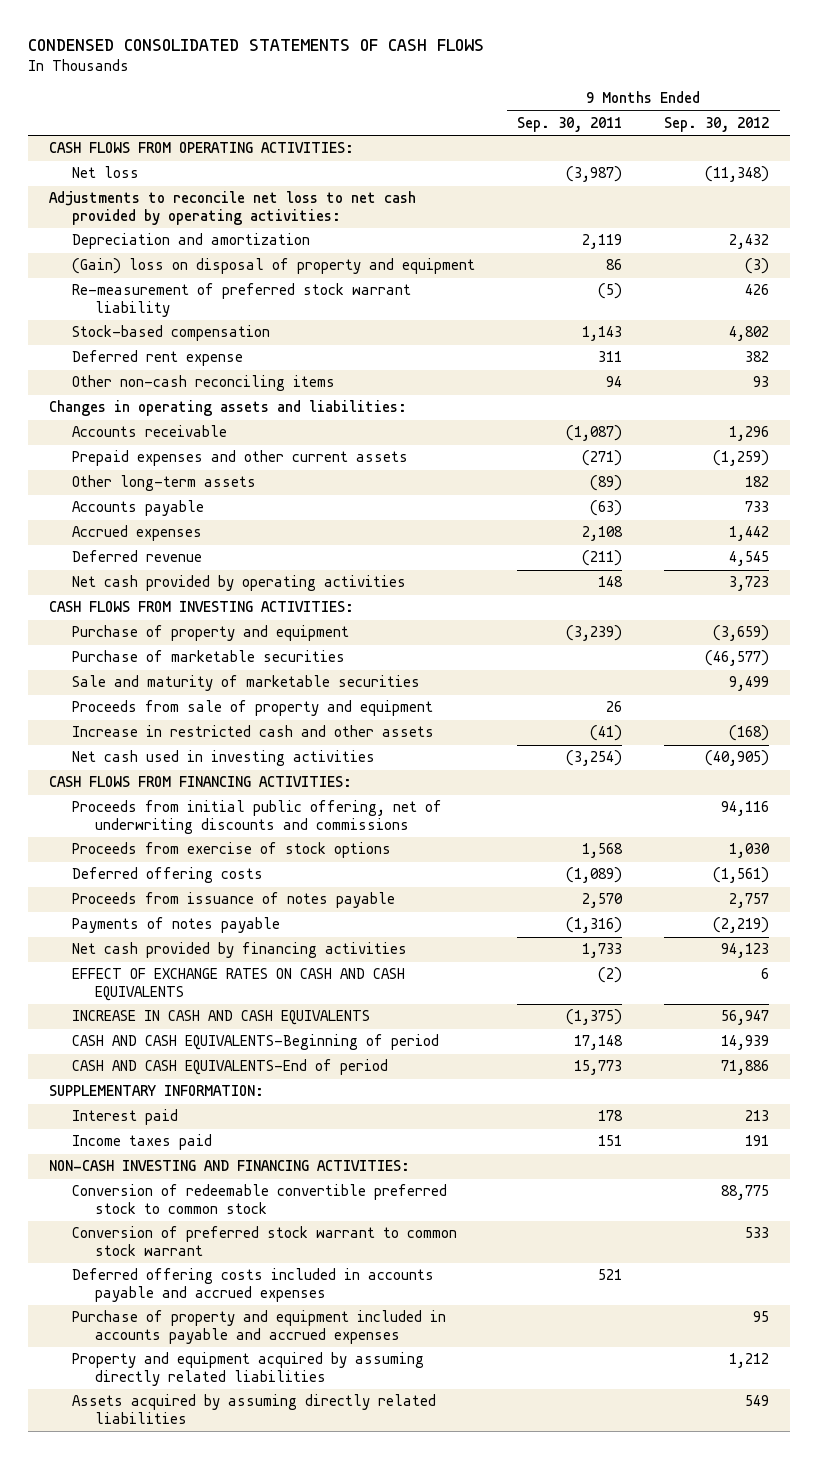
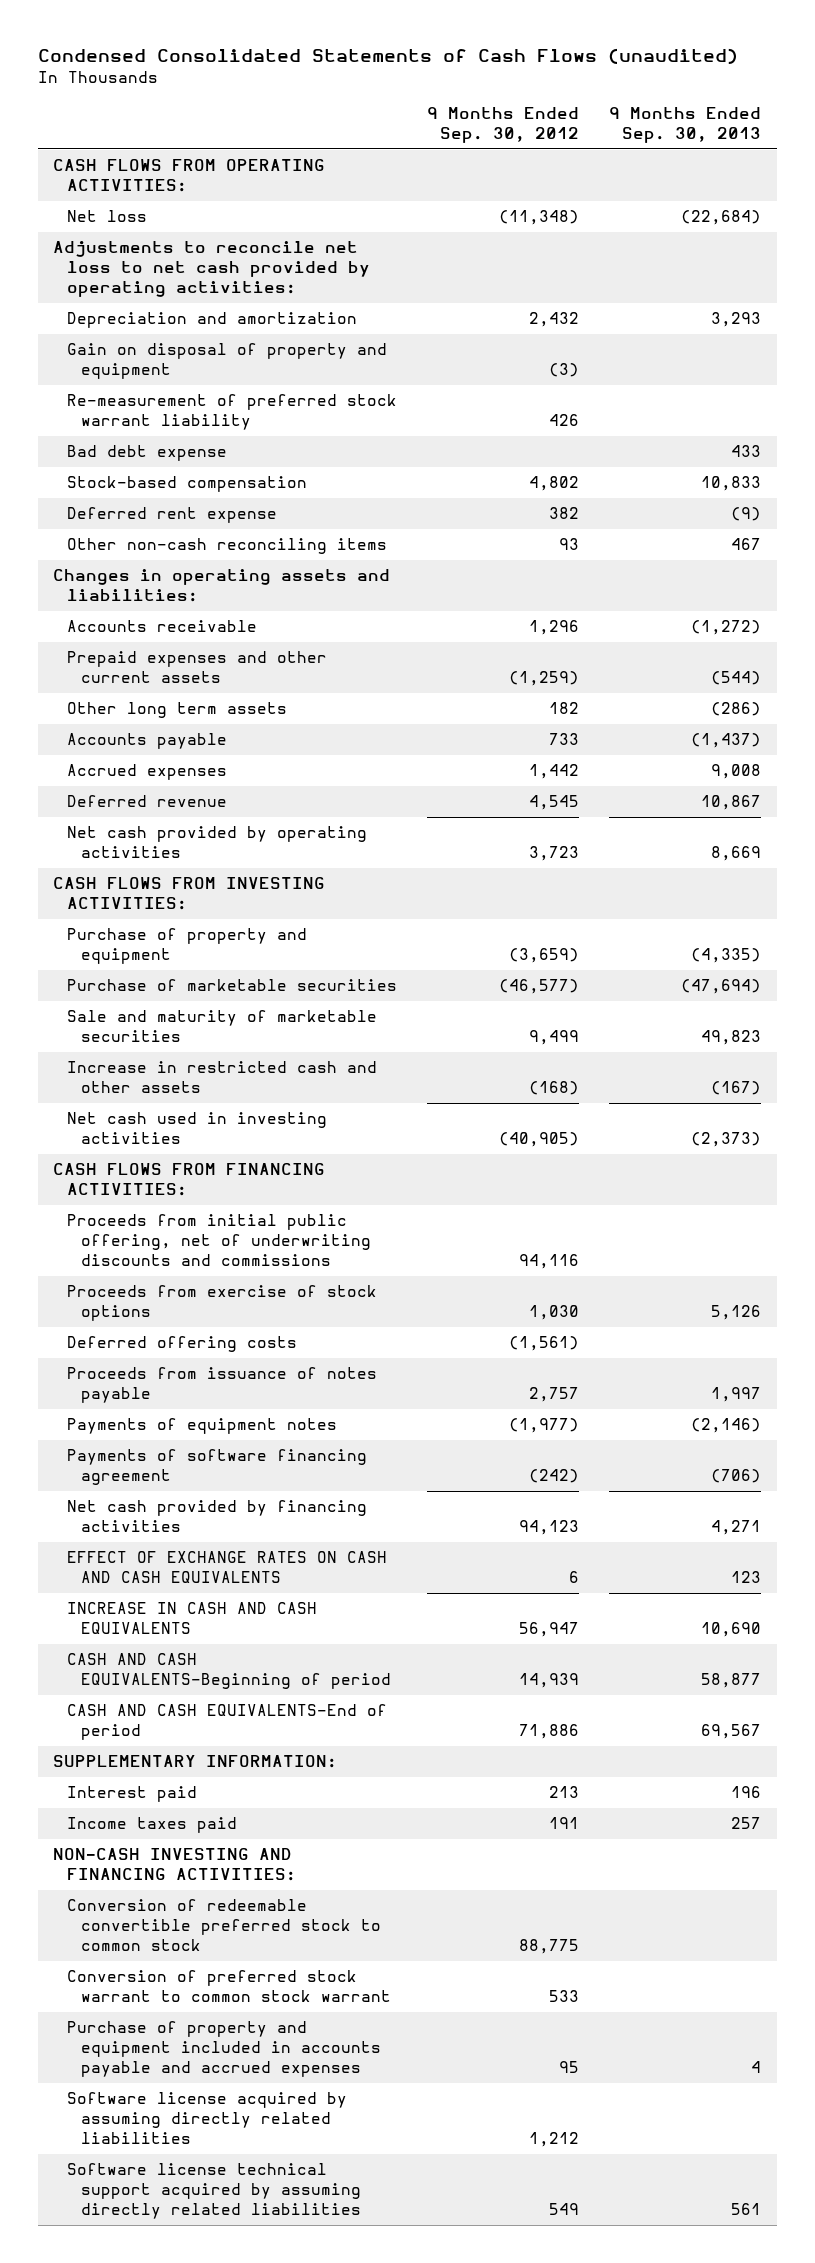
[28,39,485,52] CONDENSED CONSOLIDATED STATEMENTS OF CASH FLOWS -> [37,47,738,64] Condensed Consolidated Statements of Cash Flows (unaudited)
[517,117,623,133] Sep. 30, 2011 -> none
none -> [609,107,762,144] 9 Months Ended Sep. 30, 2013
[72,258,476,275] (Gain) loss on disposal of property and equipment -> [66,343,387,380] Gain on disposal of property and equipment
none -> [66,445,227,462] Bad debt expense
[72,475,257,492] Other long-term assets -> [66,702,287,719] Other long term assets
[72,700,434,717] Proceeds from sale of property and equipment -> none
[72,917,281,934] Payments of notes payable -> [66,1418,337,1435] Payments of equipment notes
[713,917,770,934] (2,219) -> [509,1418,580,1434] (1,977)
none -> [66,1449,367,1486] Payments of software financing agreement
[72,1268,435,1302] Deferred offering costs included in accounts payable and accrued expenses -> none
[72,1352,425,1386] Property and equipment acquired by assuming directly related liabilities -> [66,2092,347,2145] Software license acquired by assuming directly related liabilities
[72,1394,437,1424] Assets acquired by assuming directly related liabilities -> [66,2163,361,2220] Software license technical support acquired by assuming directly related liabilities

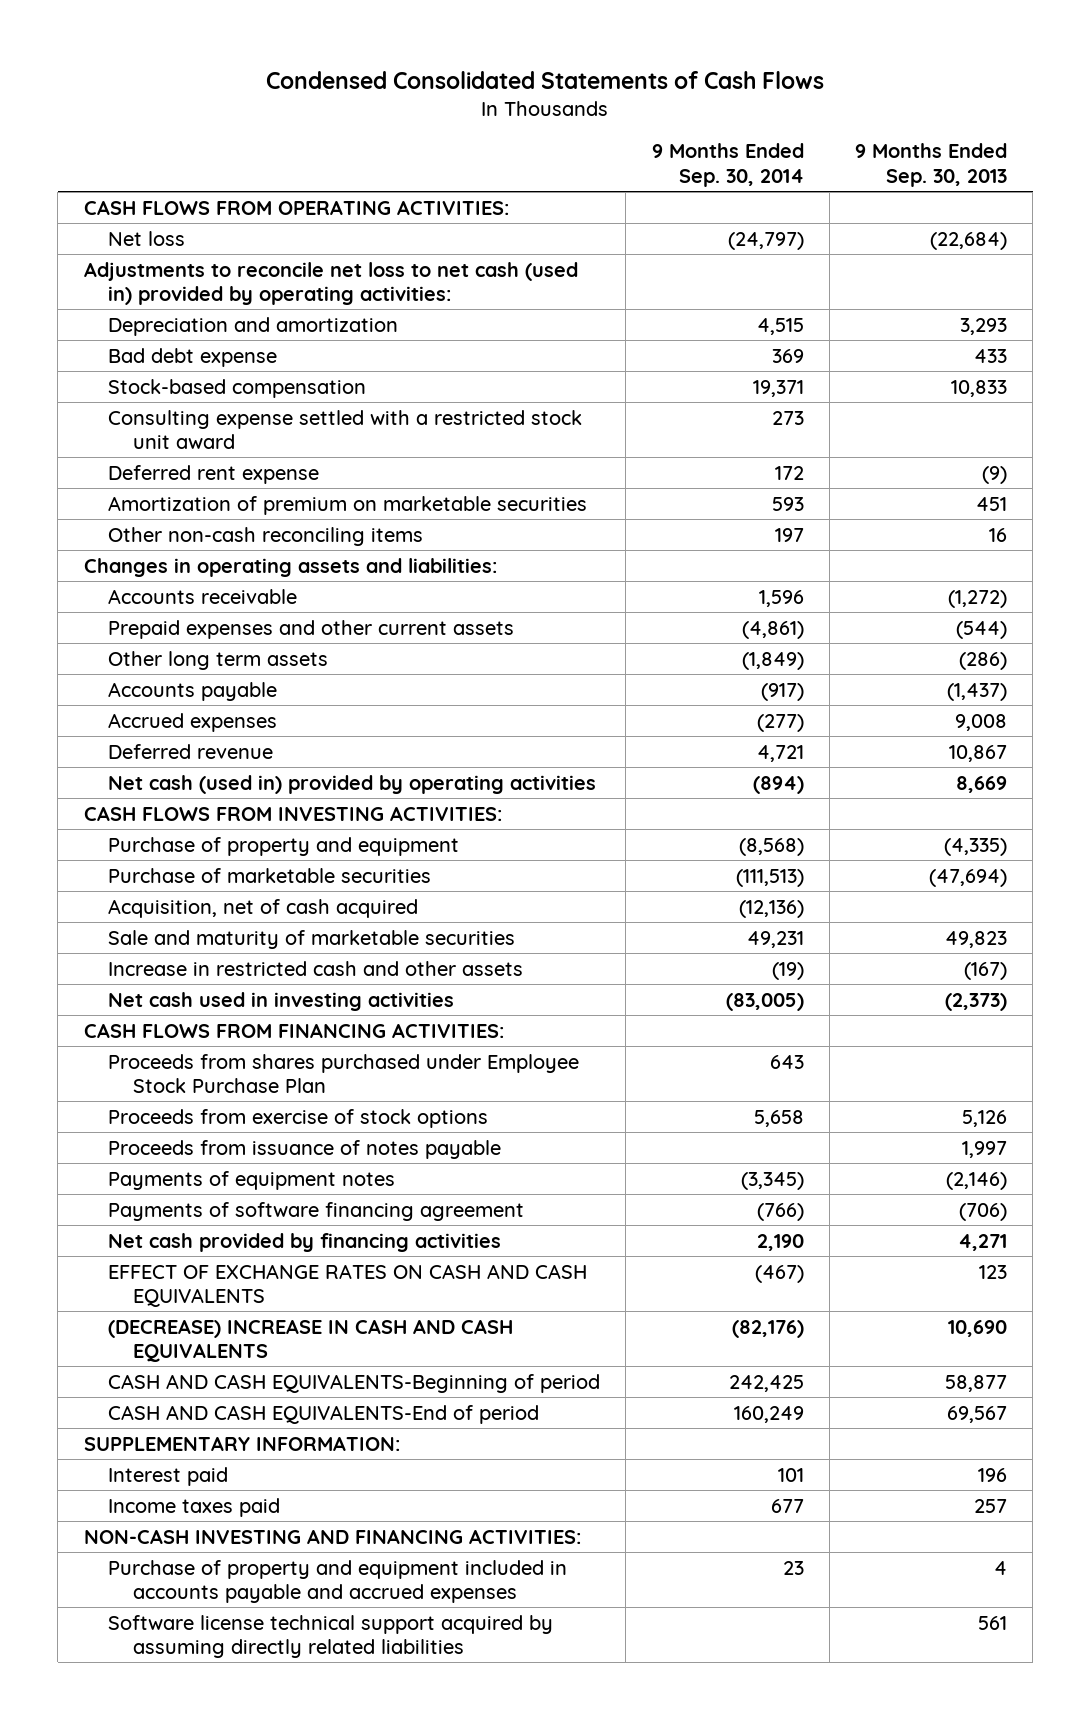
[37,47,738,64] Condensed Consolidated Statements of Cash Flows (unaudited) -> [266,70,825,89] Condensed Consolidated Statements of Cash Flows
[427,107,580,144] 9 Months Ended Sep. 30, 2012 -> none
none -> [651,143,804,187] 9 Months Ended Sep. 30, 2014
[53,241,370,298] Adjustments to reconcile net loss to net cash provided by operating activities: -> [83,261,578,305] Adjustments to reconcile net loss to net cash (used in) provided by operating activities:
[66,343,387,380] Gain on disposal of property and equipment -> none
[66,394,397,431] Re-measurement of preferred stock warrant liability -> none
none -> [108,409,583,449] Consulting expense settled with a restricted stock unit award
none -> [108,495,588,515] Amortization of premium on marketable securities
[731,538,762,551] 467 -> [989,527,1008,542] 16
[66,826,367,859] Net cash provided by operating activities -> [108,774,597,794] Net cash (used in) provided by operating activities
none -> [108,898,419,918] Acquisition, net of cash acquired
[66,1214,371,1267] Proceeds from initial public offering, net of underwriting discounts and commissions -> none
none -> [108,1053,580,1093] Proceeds from shares purchased under Employee Stock Purchase Plan
[66,1336,297,1353] Deferred offering costs -> none
[66,1602,317,1635] INCREASE IN CASH AND CASH EQUIVALENTS -> [108,1318,514,1362] (DECREASE) INCREASE IN CASH AND CASH EQUIVALENTS
[66,1899,381,1952] Conversion of redeemable convertible preferred stock to common stock -> none
[66,1970,391,2003] Conversion of preferred stock warrant to common stock warrant -> none
[66,2092,347,2145] Software license acquired by assuming directly related liabilities -> none

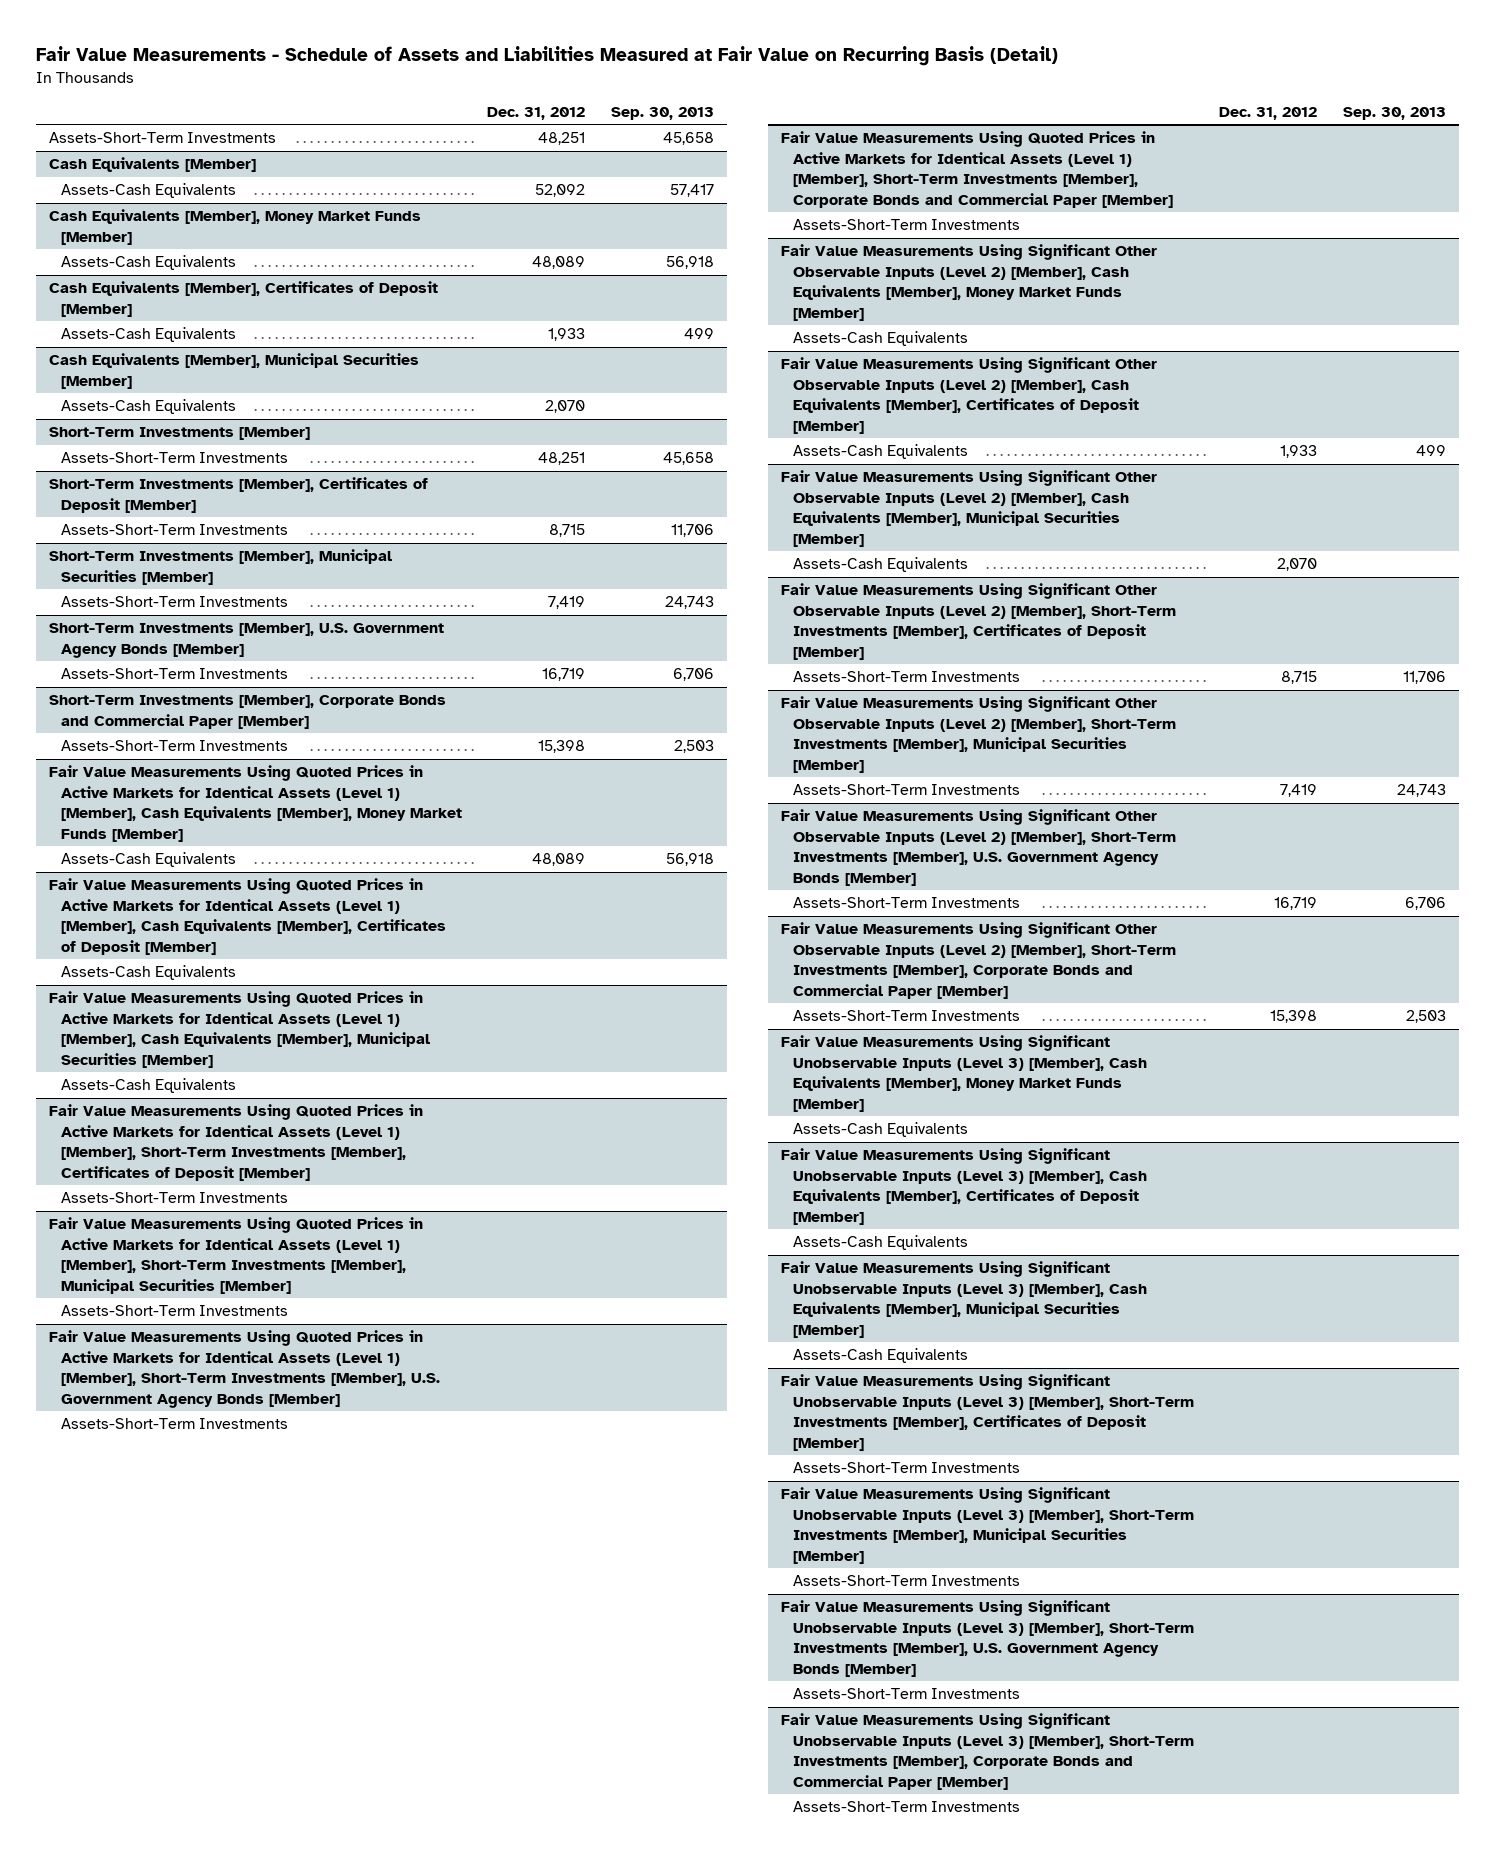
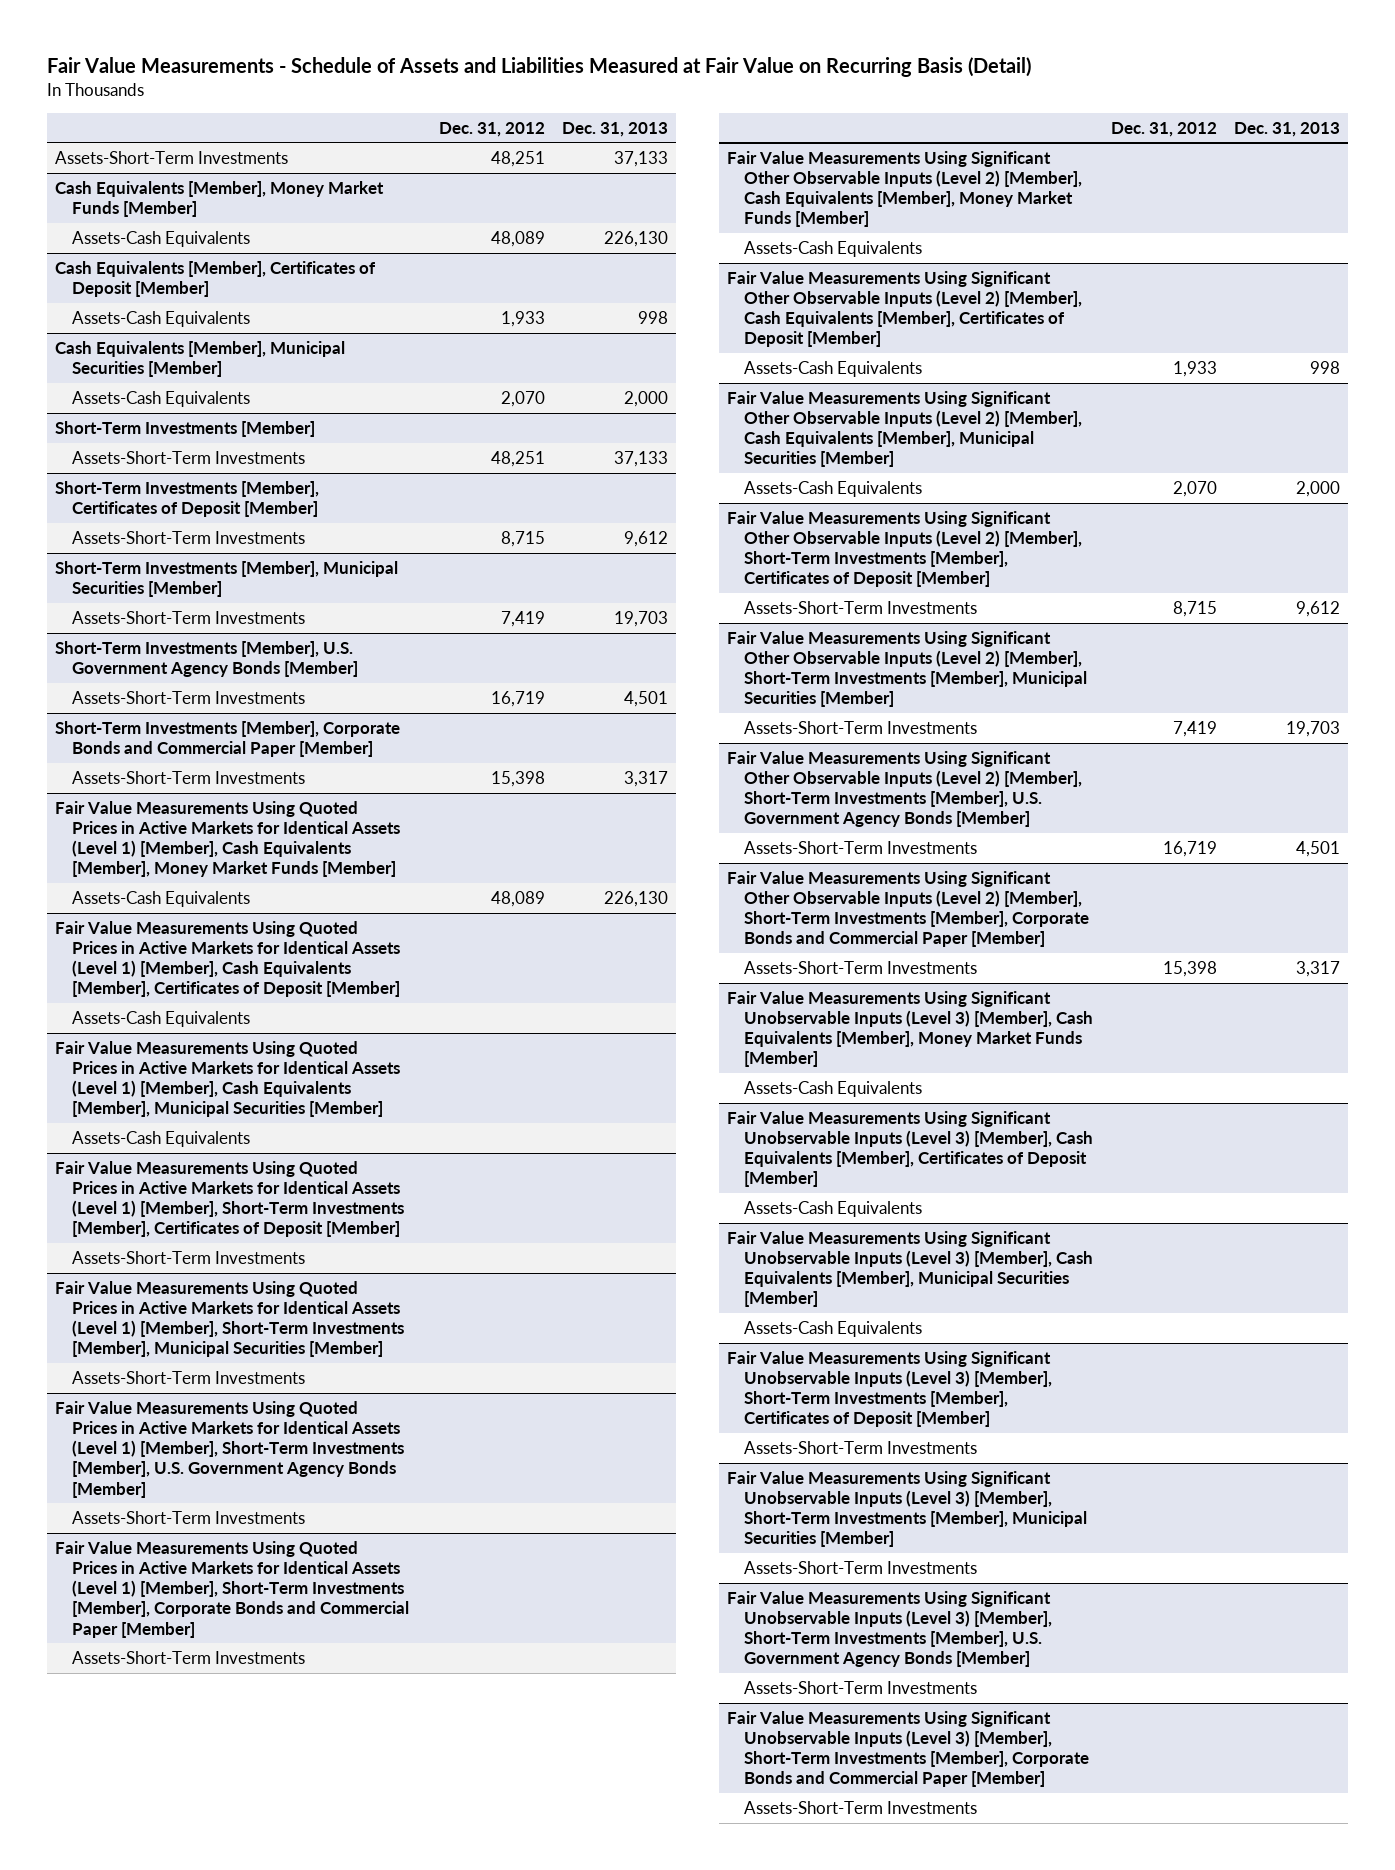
[611,106,715,120] Sep. 30, 2013 -> none
none -> [561,121,668,137] Dec. 31, 2013
[48,157,256,173] Cash Equivalents [Member] -> none
[60,183,236,199] Assets-Cash Equivalents -> none

